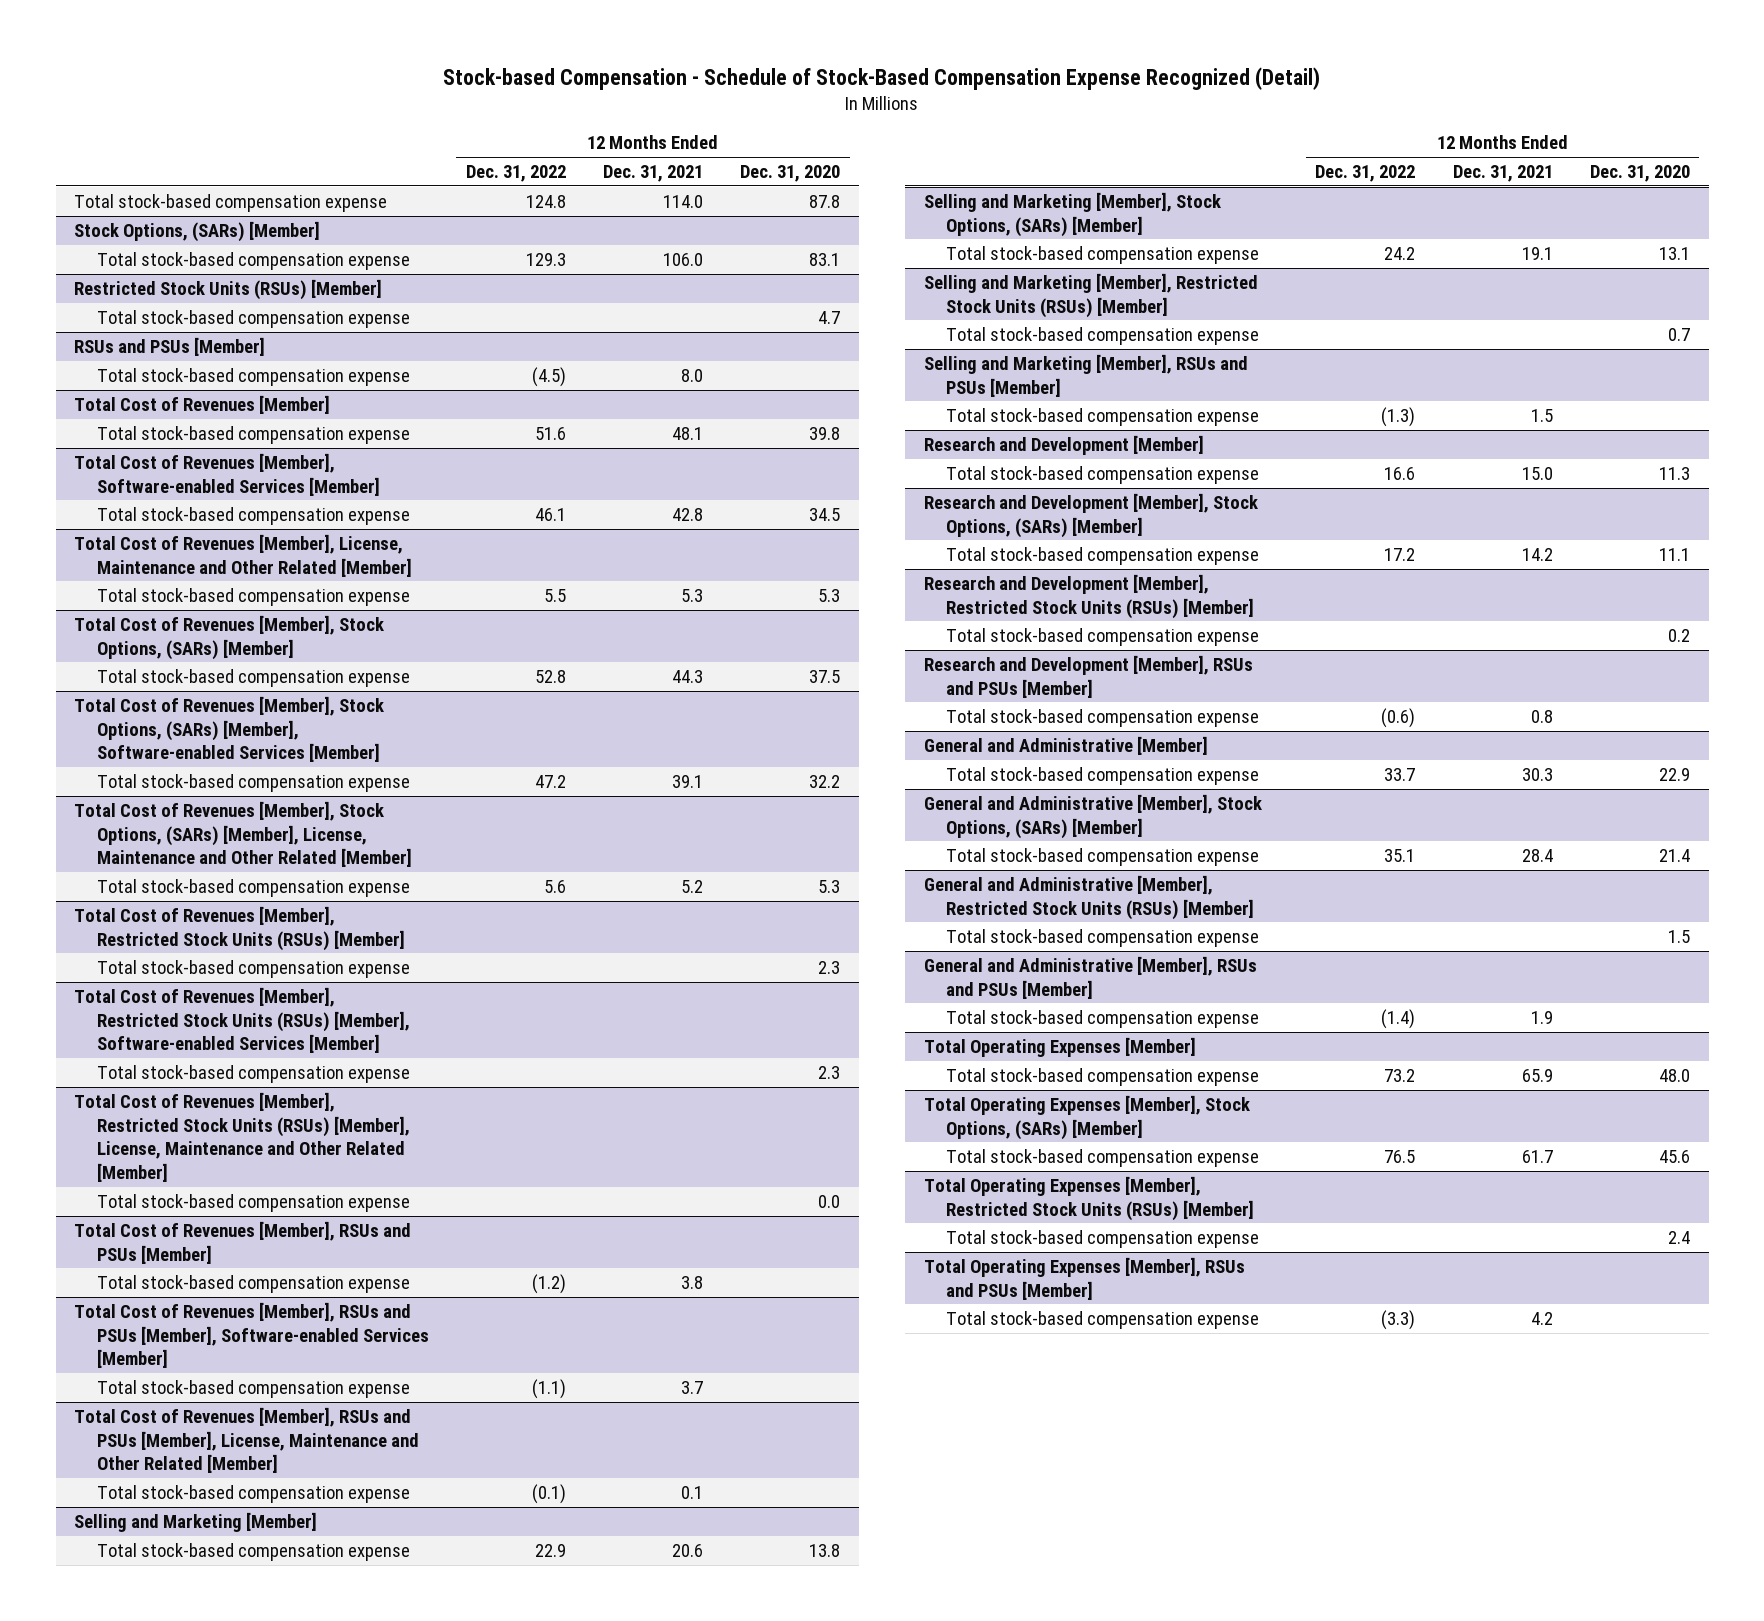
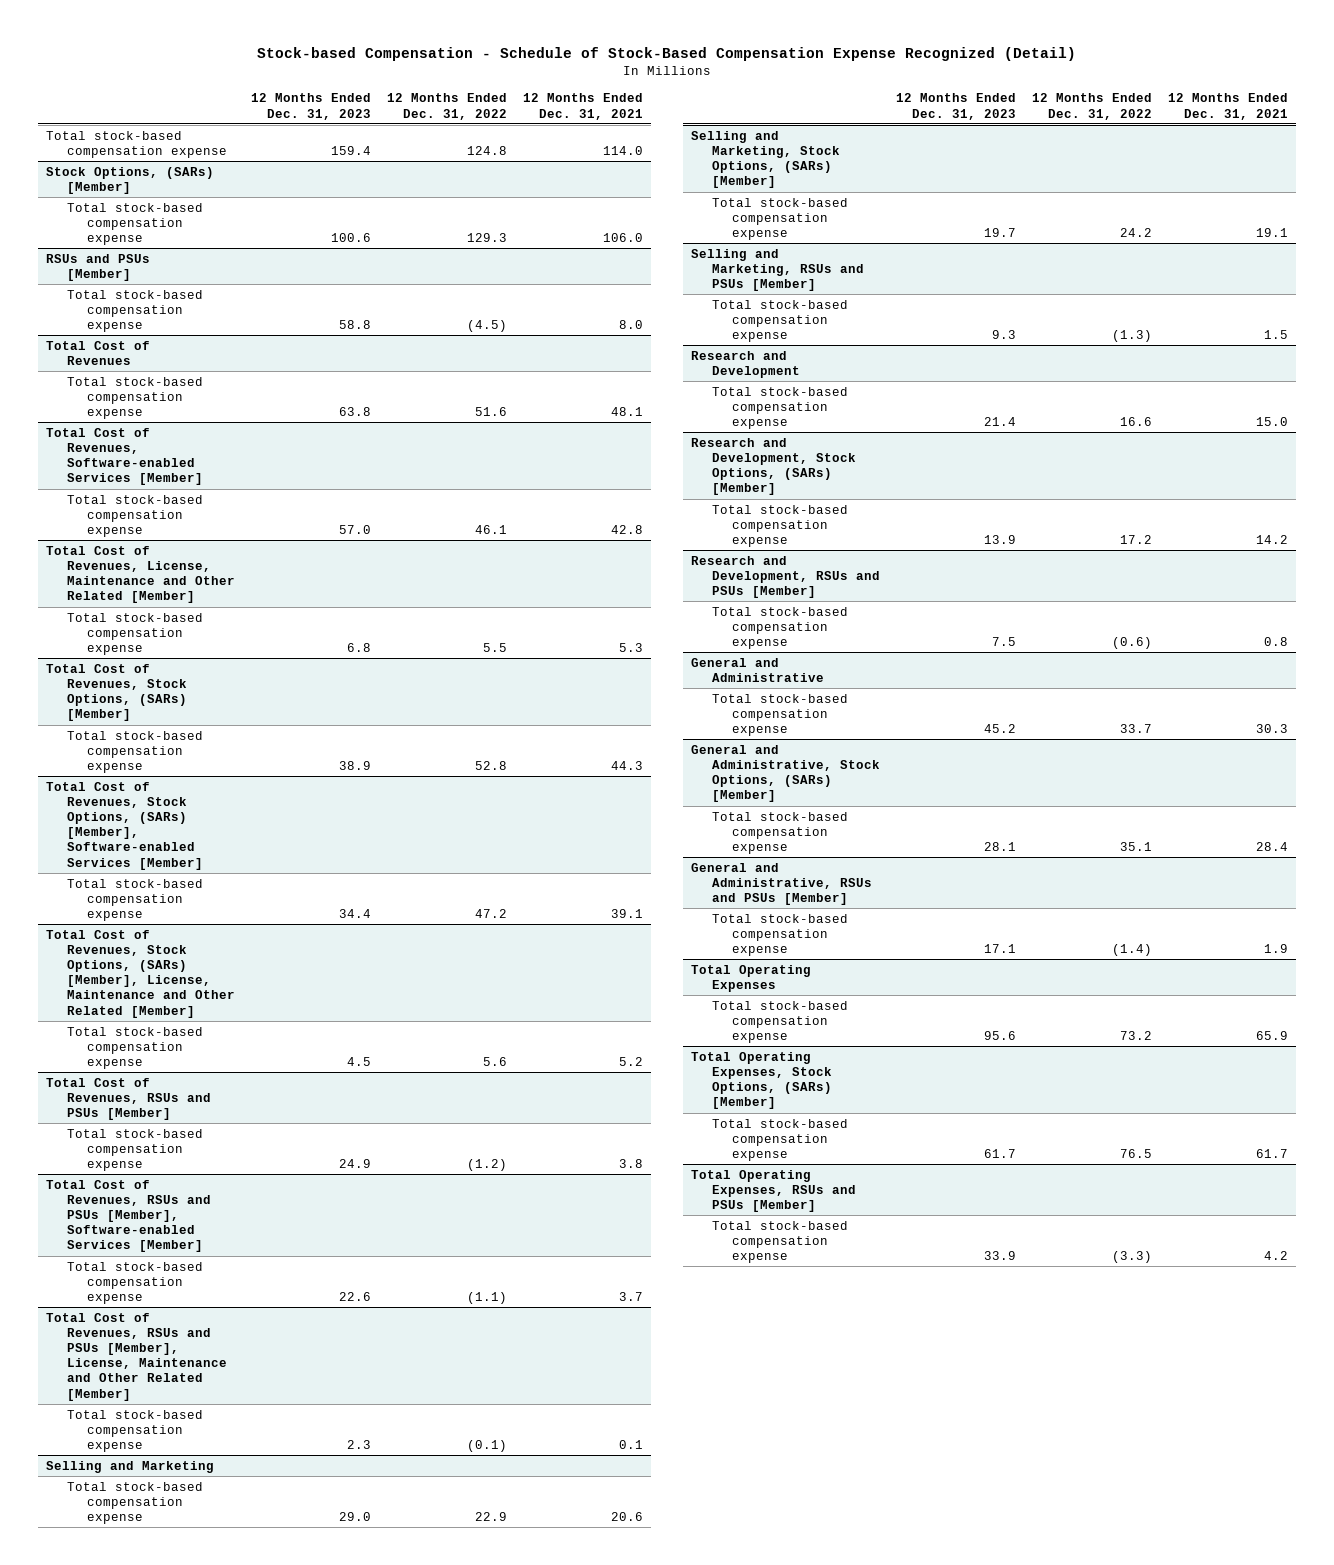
[740,164,841,182] Dec. 31, 2020 -> none
none -> [250,93,371,120] 12 Months Ended Dec. 31, 2023
[74,278,383,300] Restricted Stock Units (RSUs) [Member] -> none
[96,309,410,328] Total stock-based compensation expense -> none
[74,394,331,414] Total Cost of Revenues [Member] -> [46,340,151,365] Total Cost of Revenues
[74,452,380,496] Total Cost of Revenues [Member], Software-enabled Services [Member] -> [46,427,203,486] Total Cost of Revenues, Software-enabled Services [Member]
[74,533,412,577] Total Cost of Revenues [Member], License, Maintenance and Other Related [Member] -> [46,545,235,604] Total Cost of Revenues, License, Maintenance and Other Related [Member]
[74,614,385,660] Total Cost of Revenues [Member], Stock Options, (SARs) [Member] -> [46,663,187,722] Total Cost of Revenues, Stock Options, (SARs) [Member]
[74,695,385,763] Total Cost of Revenues [Member], Stock Options, (SARs) [Member], Software-enabled Services [Member] -> [46,781,203,870] Total Cost of Revenues, Stock Options, (SARs) [Member], Software-enabled Services [Member]
[74,800,412,868] Total Cost of Revenues [Member], Stock Options, (SARs) [Member], License, Maintenance and Other Related [Member] -> [46,929,235,1018] Total Cost of Revenues, Stock Options, (SARs) [Member], License, Maintenance and Other Related [Member]
[74,905,405,951] Total Cost of Revenues [Member], Restricted Stock Units (RSUs) [Member] -> none
[96,959,410,978] Total stock-based compensation expense -> none
[74,986,410,1054] Total Cost of Revenues [Member], Restricted Stock Units (RSUs) [Member], Software-enabled Services [Member] -> none
[96,1064,410,1083] Total stock-based compensation expense -> none
[74,1091,410,1183] Total Cost of Revenues [Member], Restricted Stock Units (RSUs) [Member], License, Maintenance and Other Related [Member] -> none
[96,1193,410,1212] Total stock-based compensation expense -> none
[74,1220,412,1264] Total Cost of Revenues [Member], RSUs and PSUs [Member] -> [46,1077,211,1121] Total Cost of Revenues, RSUs and PSUs [Member]
[74,1301,429,1369] Total Cost of Revenues [Member], RSUs and PSUs [Member], Software-enabled Services [Member] -> [46,1179,211,1253] Total Cost of Revenues, RSUs and PSUs [Member], Software-enabled Services [Member]
[74,1406,419,1474] Total Cost of Revenues [Member], RSUs and PSUs [Member], License, Maintenance and Other Related [Member] -> [46,1312,227,1401] Total Cost of Revenues, RSUs and PSUs [Member], License, Maintenance and Other Related [Member]
[74,1511,318,1532] Selling and Marketing [Member] -> [46,1460,215,1473] Selling and Marketing
[924,191,1222,237] Selling and Marketing [Member], Stock Options, (SARs) [Member] -> [691,130,840,189] Selling and Marketing, Stock Options, (SARs) [Member]
[924,272,1259,318] Selling and Marketing [Member], Restricted Stock Units (RSUs) [Member] -> none
[946,326,1260,345] Total stock-based compensation expense -> none
[924,353,1249,397] Selling and Marketing [Member], RSUs and PSUs [Member] -> [691,248,864,292] Selling and Marketing, RSUs and PSUs [Member]
[924,434,1205,455] Research and Development [Member] -> [691,350,800,378] Research and Development
[924,492,1259,538] Research and Development [Member], Stock Options, (SARs) [Member] -> [691,437,856,496] Research and Development, Stock Options, (SARs) [Member]
[924,573,1255,619] Research and Development [Member], Restricted Stock Units (RSUs) [Member] -> none
[946,627,1260,646] Total stock-based compensation expense -> none
[924,654,1254,698] Research and Development [Member], RSUs and PSUs [Member] -> [691,555,880,599] Research and Development, RSUs and PSUs [Member]
[924,735,1209,755] General and Administrative [Member] -> [691,657,824,682] General and Administrative
[924,793,1263,839] General and Administrative [Member], Stock Options, (SARs) [Member] -> [691,744,880,803] General and Administrative, Stock Options, (SARs) [Member]
[924,874,1255,920] General and Administrative [Member], Restricted Stock Units (RSUs) [Member] -> none
[946,928,1260,947] Total stock-based compensation expense -> none
[924,955,1258,999] General and Administrative [Member], RSUs and PSUs [Member] -> [691,862,872,906] General and Administrative, RSUs and PSUs [Member]
[924,1036,1197,1057] Total Operating Expenses [Member] -> [691,964,812,992] Total Operating Expenses
[924,1094,1251,1140] Total Operating Expenses [Member], Stock Options, (SARs) [Member] -> [691,1051,832,1110] Total Operating Expenses, Stock Options, (SARs) [Member]
[924,1175,1255,1221] Total Operating Expenses [Member], Restricted Stock Units (RSUs) [Member] -> none
[946,1229,1260,1248] Total stock-based compensation expense -> none
[924,1256,1246,1300] Total Operating Expenses [Member], RSUs and PSUs [Member] -> [691,1169,856,1213] Total Operating Expenses, RSUs and PSUs [Member]

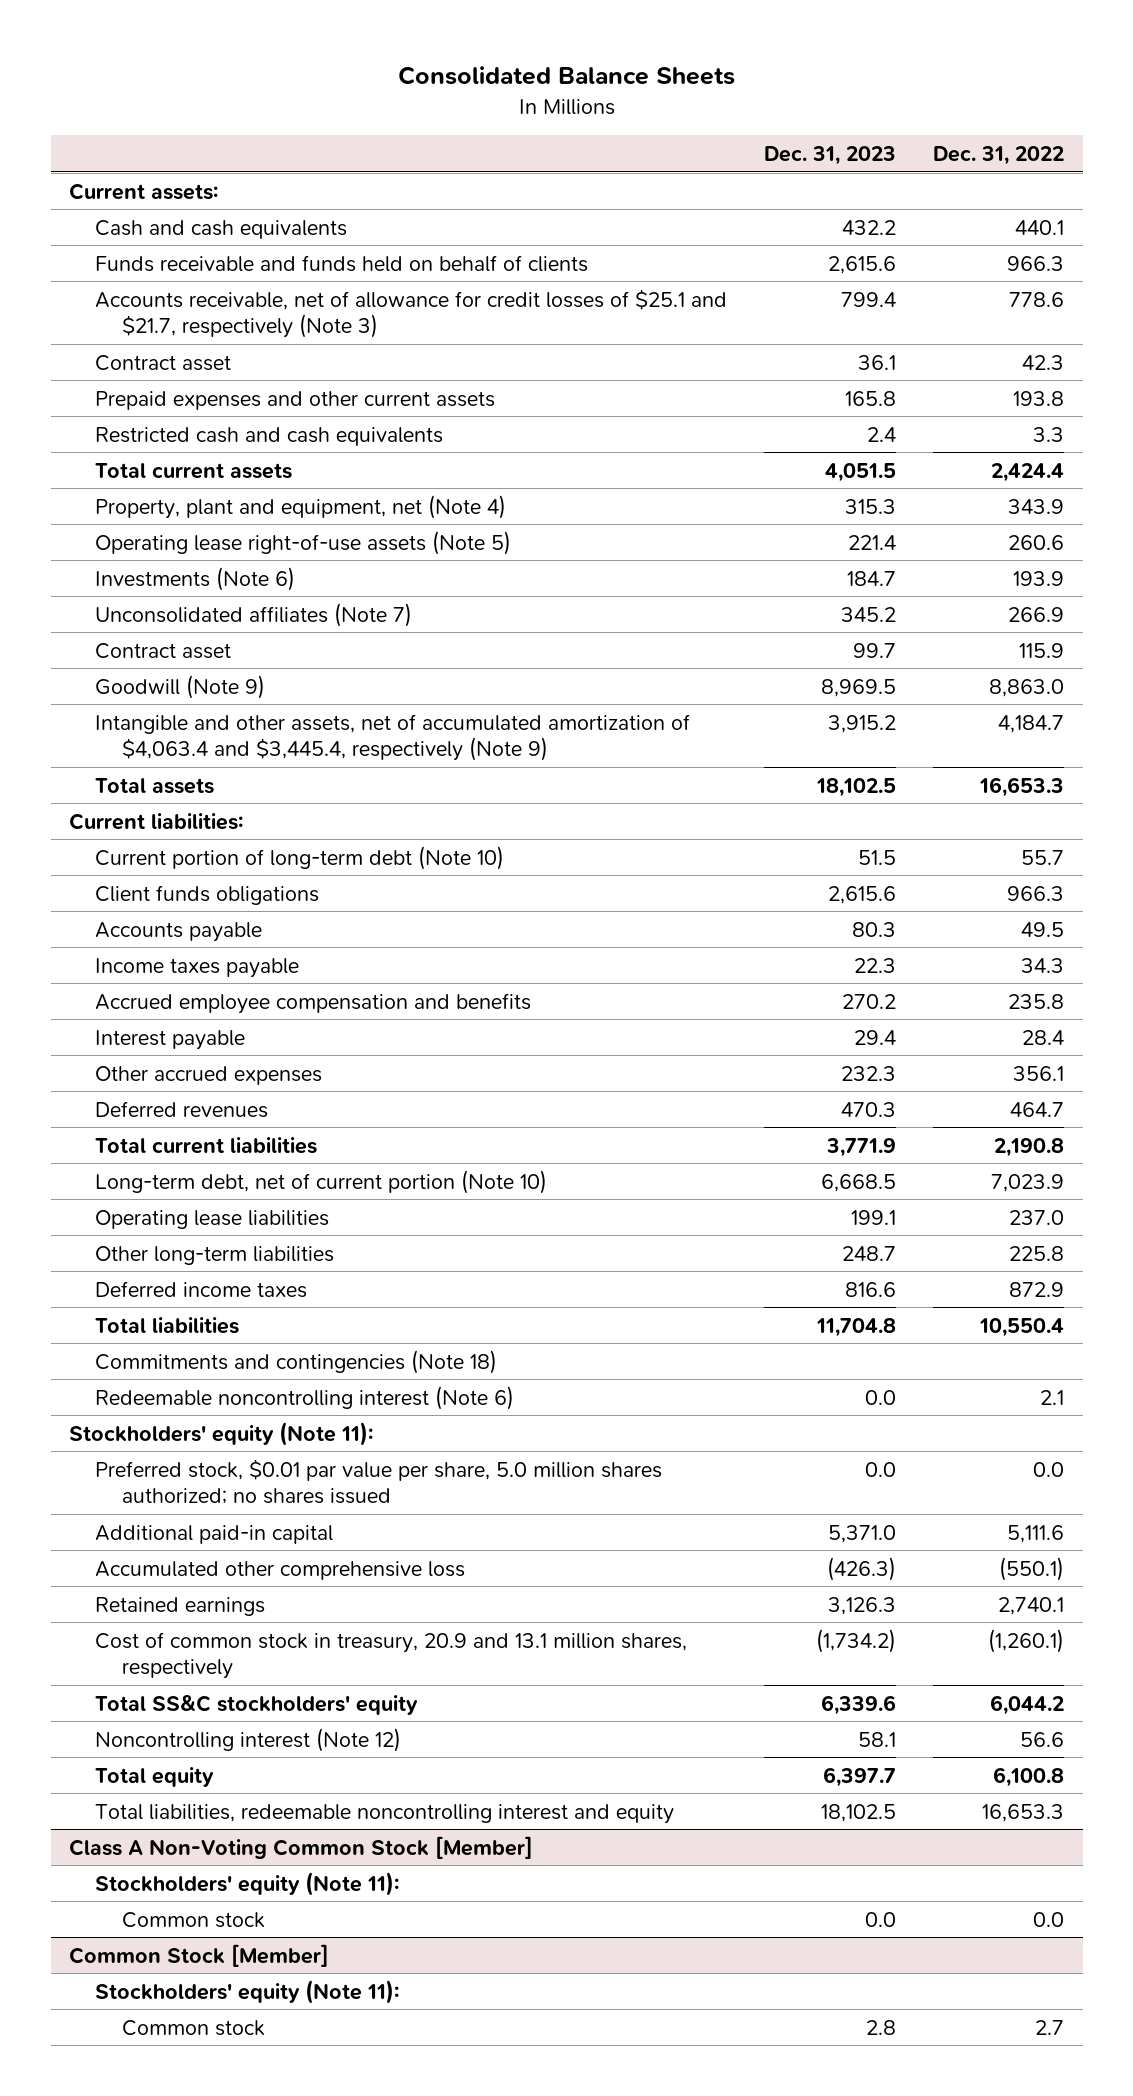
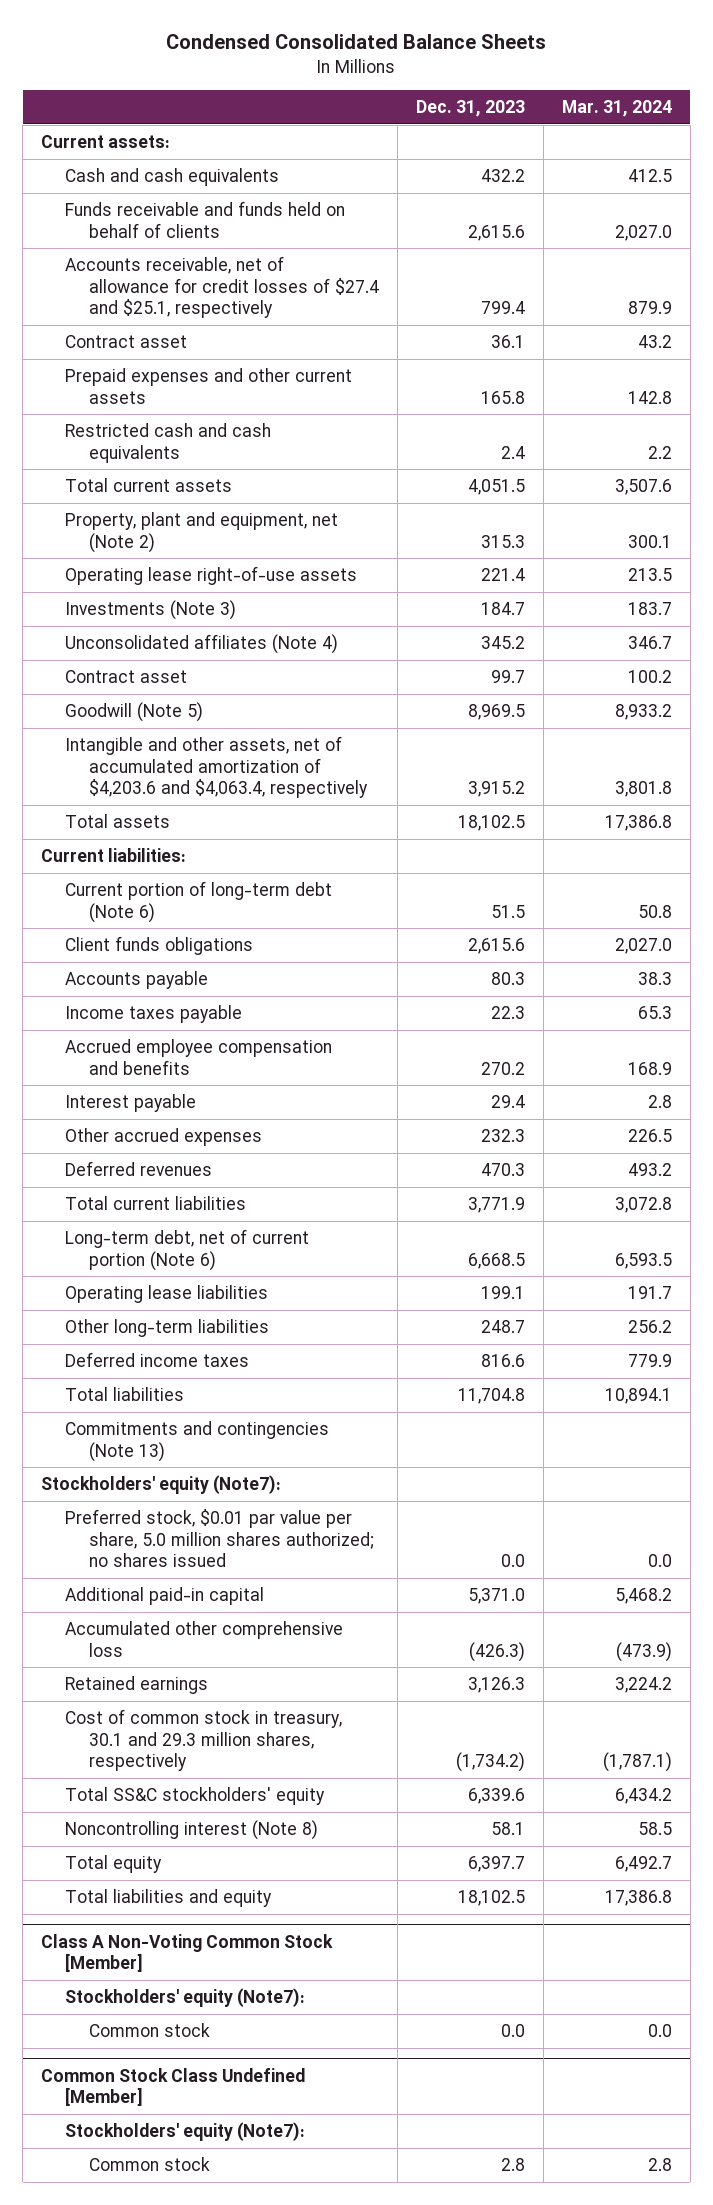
[397,66,735,86] Consolidated Balance Sheets -> [166,34,547,50] Condensed Consolidated Balance Sheets
[933,146,1065,166] Dec. 31, 2022 -> none
none -> [561,100,672,118] Mar. 31, 2024
[95,288,728,338] Accounts receivable, net of allowance for credit losses of $25.1 and $21.7, respectively (Note 3) -> [64,256,379,319] Accounts receivable, net of allowance for credit losses of $27.4 and $25.1, respectively
[95,494,507,519] Property, plant and equipment, net (Note 4) -> [64,512,338,553] Property, plant and equipment, net (Note 2)
[95,530,512,555] Operating lease right-of-use assets (Note 5) -> [64,566,357,586] Operating lease right-of-use assets
[95,566,296,591] Investments (Note 6) -> [64,600,236,621] Investments (Note 3)
[95,602,413,627] Unconsolidated affiliates (Note 7) -> [64,634,338,655] Unconsolidated affiliates (Note 4)
[95,674,266,699] Goodwill (Note 9) -> [64,702,203,723] Goodwill (Note 5)
[95,713,691,761] Intangible and other assets, net of accumulated amortization of $4,063.4 and $3,445.4, respectively (Note 9) -> [64,736,368,799] Intangible and other assets, net of accumulated amortization of $4,203.6 and $4,063.4, respectively
[95,845,505,870] Current portion of long-term debt (Note 10) -> [64,881,332,923] Current portion of long-term debt (Note 6)
[95,1169,548,1194] Long-term debt, net of current portion (Note 10) -> [64,1229,309,1271] Long-term debt, net of current portion (Note 6)
[95,1385,515,1410] Redeemable noncontrolling interest (Note 6) -> none
[95,1349,498,1374] Commitments and contingencies (Note 18) -> [64,1421,329,1462] Commitments and contingencies (Note 13)
[69,1421,374,1446] Stockholders' equity (Note 11): -> [41,1475,282,1495] Stockholders' equity (Note7):
[95,1631,688,1679] Cost of common stock in treasury, 20.9 and 13.1 million shares, respectively -> [64,1709,342,1772] Cost of common stock in treasury, 30.1 and 29.3 million shares, respectively
[95,1727,402,1752] Noncontrolling interest (Note 12) -> [64,1820,318,1841] Noncontrolling interest (Note 8)
[95,1803,675,1824] Total liabilities, redeemable noncontrolling interest and equity -> [64,1889,272,1908] Total liabilities and equity
[95,1871,400,1896] Stockholders' equity (Note 11): -> [64,1988,305,2008] Stockholders' equity (Note7):
[69,1943,330,1967] Common Stock [Member] -> [41,2067,306,2107] Common Stock Class Undefined [Member]
[95,1979,400,2004] Stockholders' equity (Note 11): -> [64,2122,305,2142] Stockholders' equity (Note7):

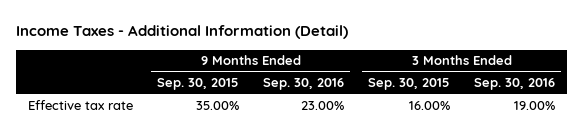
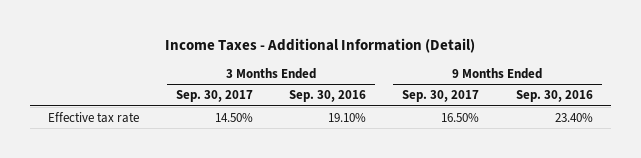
[157,78,240,91] Sep. 30, 2015 -> none
[368,78,451,91] Sep. 30, 2015 -> none
none -> [175,90,253,103] Sep. 30, 2017
none -> [402,90,480,103] Sep. 30, 2017
[301,100,345,110] 23.00% -> [554,112,593,122] 23.40%
[514,100,556,110] 19.00% -> [327,112,366,122] 19.10%

